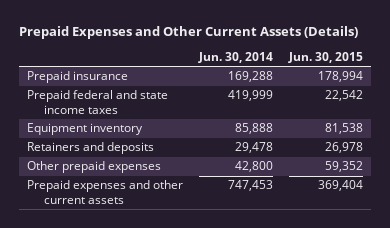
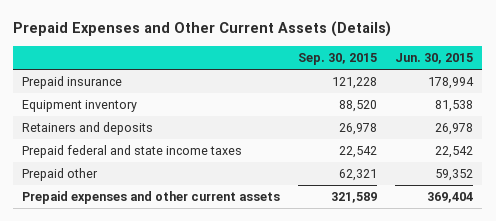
[198,52,274,64] Jun. 30, 2014 -> none
none -> [298,52,378,65] Sep. 30, 2015
[26,90,168,114] Prepaid federal and state income taxes -> [22,145,243,159] Prepaid federal and state income taxes
[26,161,161,174] Other prepaid expenses -> [22,168,99,182] Prepaid other

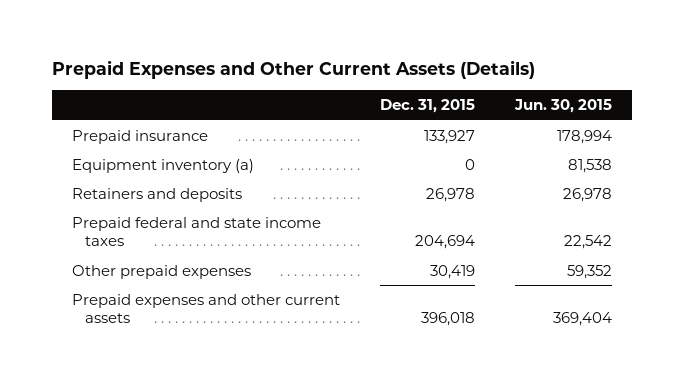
[298,52,378,65] Sep. 30, 2015 -> none
none -> [380,99,476,114] Dec. 31, 2015
[22,100,138,113] Equipment inventory -> [71,159,254,174] Equipment inventory (a)
[22,168,99,182] Prepaid other -> [71,265,251,280] Other prepaid expenses

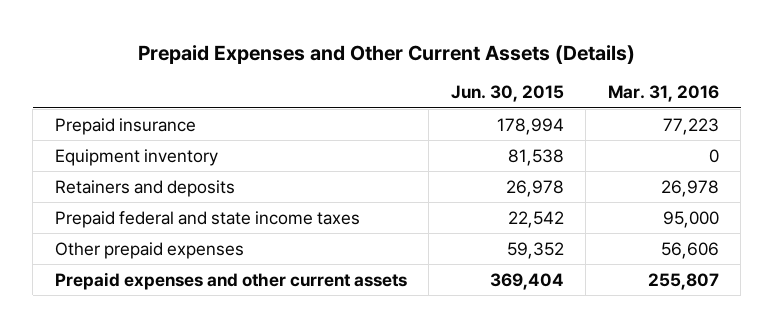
[380,99,476,114] Dec. 31, 2015 -> none
none -> [607,85,719,103] Mar. 31, 2016
[71,159,254,174] Equipment inventory (a) -> [54,148,218,166] Equipment inventory

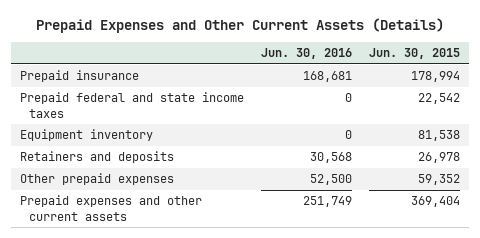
[607,85,719,103] Mar. 31, 2016 -> none
none -> [260,48,352,60] Jun. 30, 2016
[54,210,360,228] Prepaid federal and state income taxes -> [19,92,244,118] Prepaid federal and state income taxes

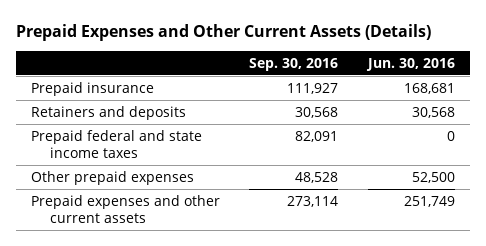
[369,48,461,60] Jun. 30, 2015 -> none
none -> [249,57,339,71] Sep. 30, 2016
[19,129,153,142] Equipment inventory -> none
[19,92,244,118] Prepaid federal and state income taxes -> [30,129,202,158] Prepaid federal and state income taxes

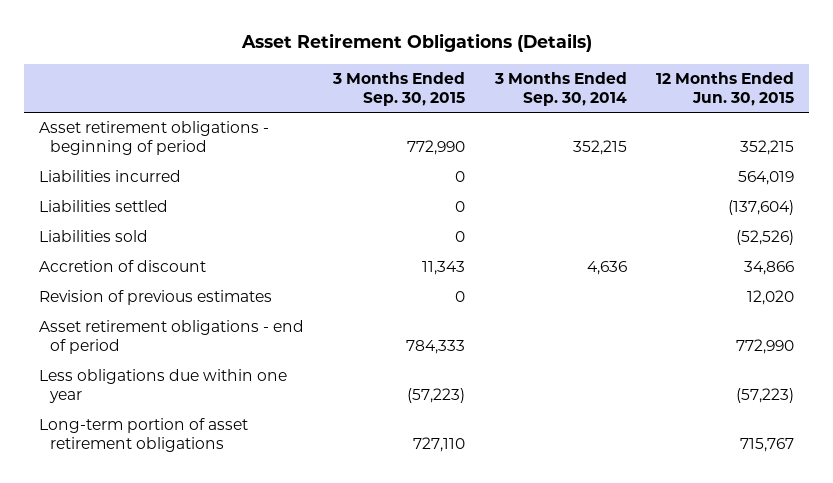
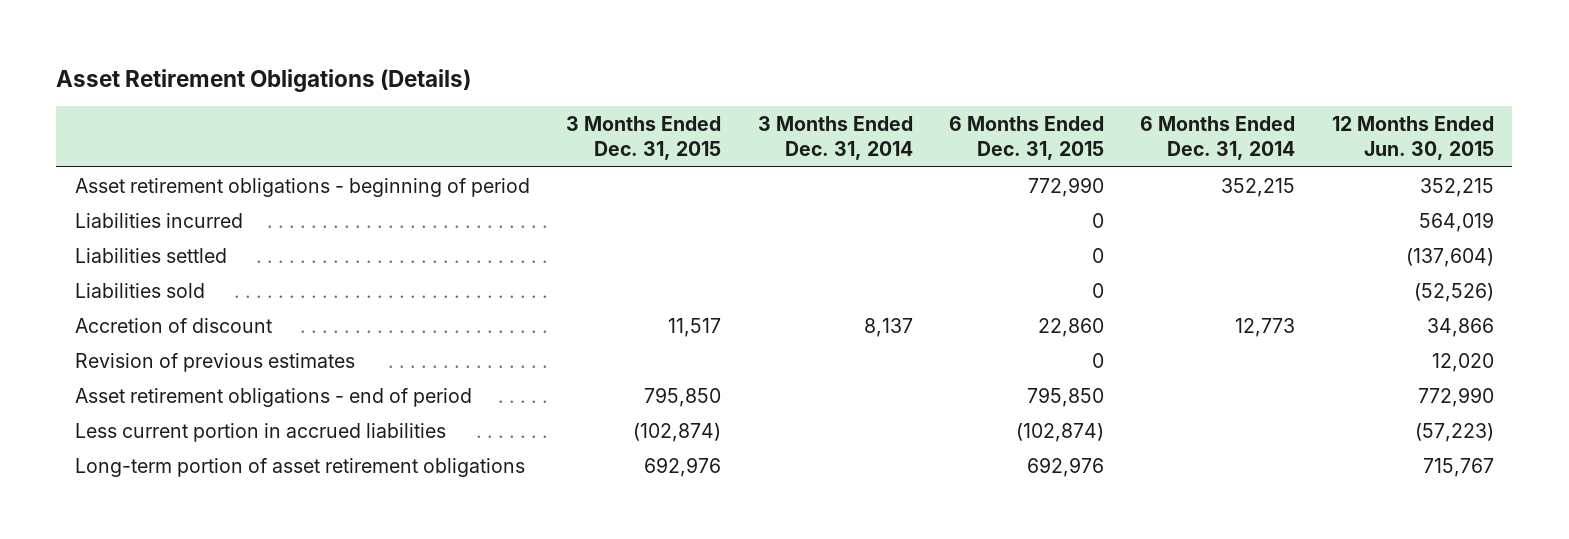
[332,71,466,106] 3 Months Ended Sep. 30, 2015 -> none
[493,71,627,106] 3 Months Ended Sep. 30, 2014 -> none
none -> [566,116,722,161] 3 Months Ended Dec. 31, 2015
none -> [757,116,913,161] 3 Months Ended Dec. 31, 2014
none -> [948,116,1104,161] 6 Months Ended Dec. 31, 2015
none -> [1140,116,1296,161] 6 Months Ended Dec. 31, 2014
[39,369,288,404] Less obligations due within one year -> [74,422,446,442] Less current portion in accrued liabilities

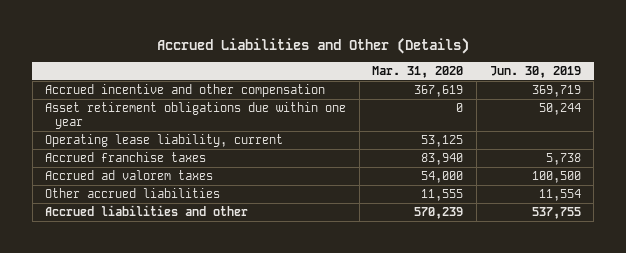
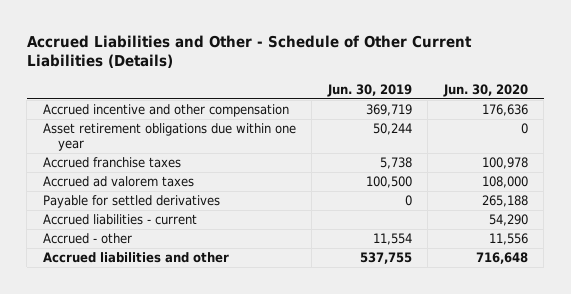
[156,38,469,55] Accrued Liabilities and Other (Details) -> [26,34,472,69] Accrued Liabilities and Other - Schedule of Other Current Liabilities (Details)
[372,65,464,78] Mar. 31, 2020 -> none
none -> [442,83,528,97] Jun. 30, 2020
[45,133,284,147] Operating lease liability, current -> none
none -> [42,195,220,209] Payable for settled derivatives
none -> [42,214,197,226] Accrued liabilities - current
[45,187,221,198] Other accrued liabilities -> [42,233,132,245] Accrued - other

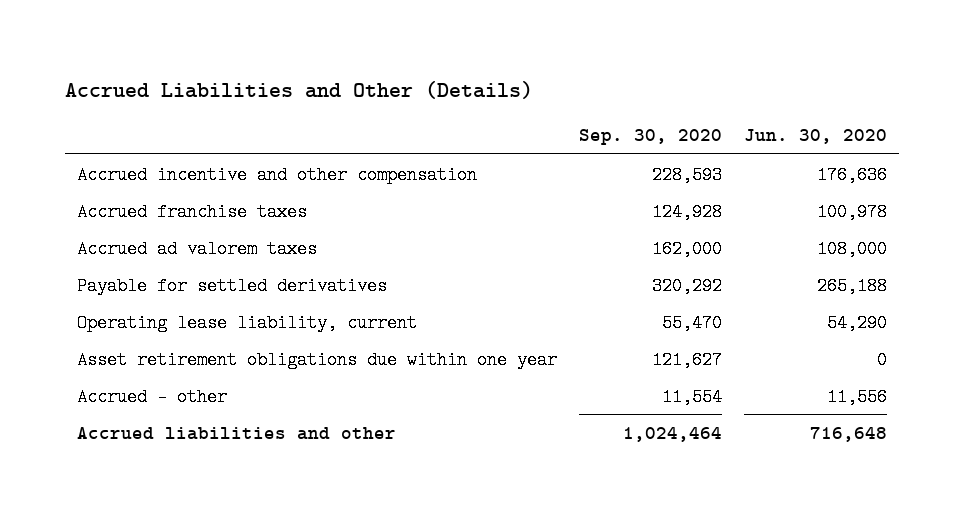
[26,34,472,69] Accrued Liabilities and Other - Schedule of Other Current Liabilities (Details) -> [65,80,534,99] Accrued Liabilities and Other (Details)
[326,83,412,97] Jun. 30, 2019 -> none
none -> [578,129,722,146] Sep. 30, 2020
[42,214,197,226] Accrued liabilities - current -> [76,313,417,332] Operating lease liability, current
[42,123,296,152] Asset retirement obligations due within one year -> [76,350,557,369] Asset retirement obligations due within one year

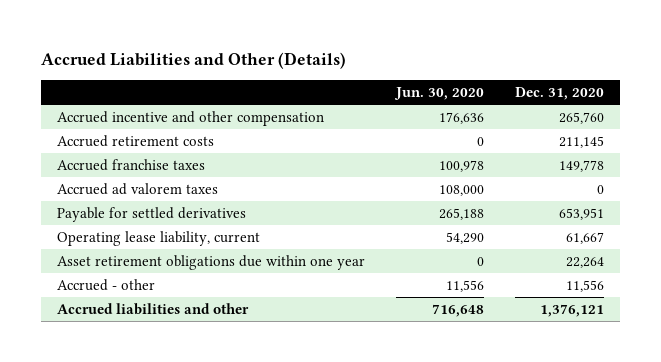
[578,129,722,146] Sep. 30, 2020 -> none
none -> [515,87,605,101] Dec. 31, 2020
none -> [56,135,214,148] Accrued retirement costs

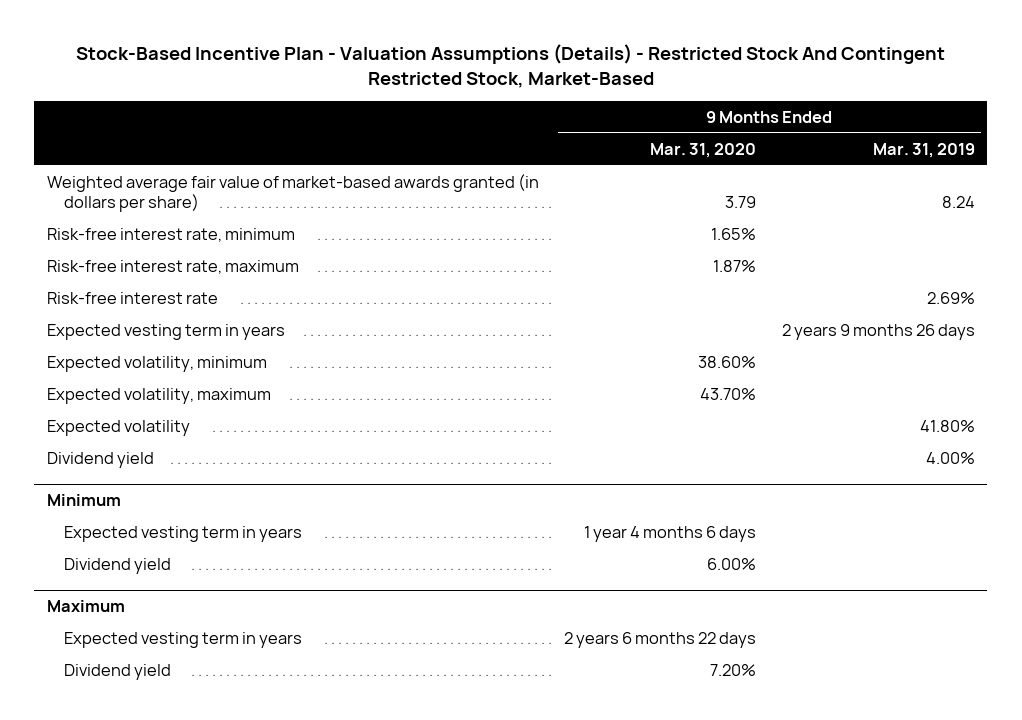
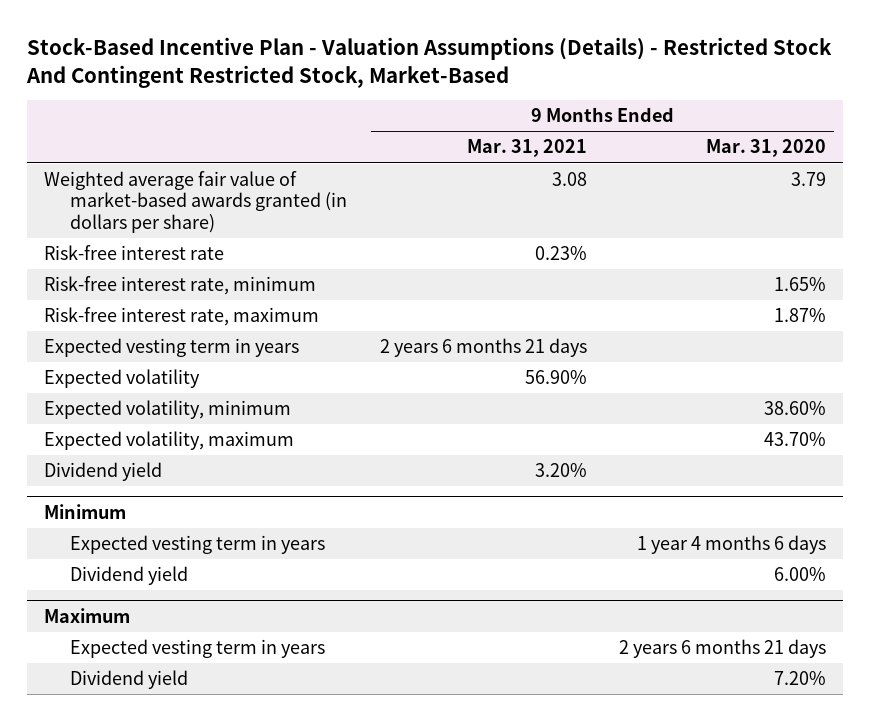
[872,142,975,158] Mar. 31, 2019 -> none
none -> [466,139,587,158] Mar. 31, 2021
[46,291,218,304] Risk-free interest rate -> [43,245,224,261] Risk-free interest rate
[46,419,190,436] Expected volatility -> [43,369,200,389] Expected volatility
[564,631,757,648] 2 years 6 months 22 days -> [619,639,827,659] 2 years 6 months 21 days

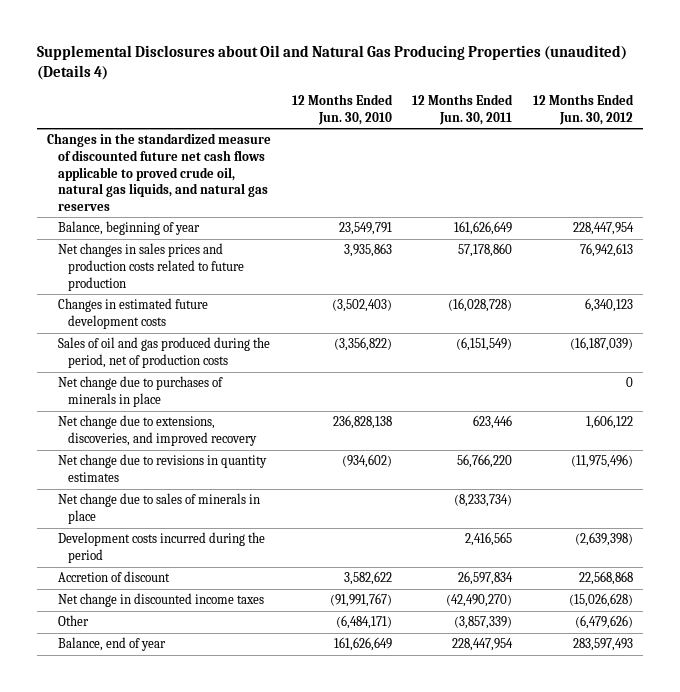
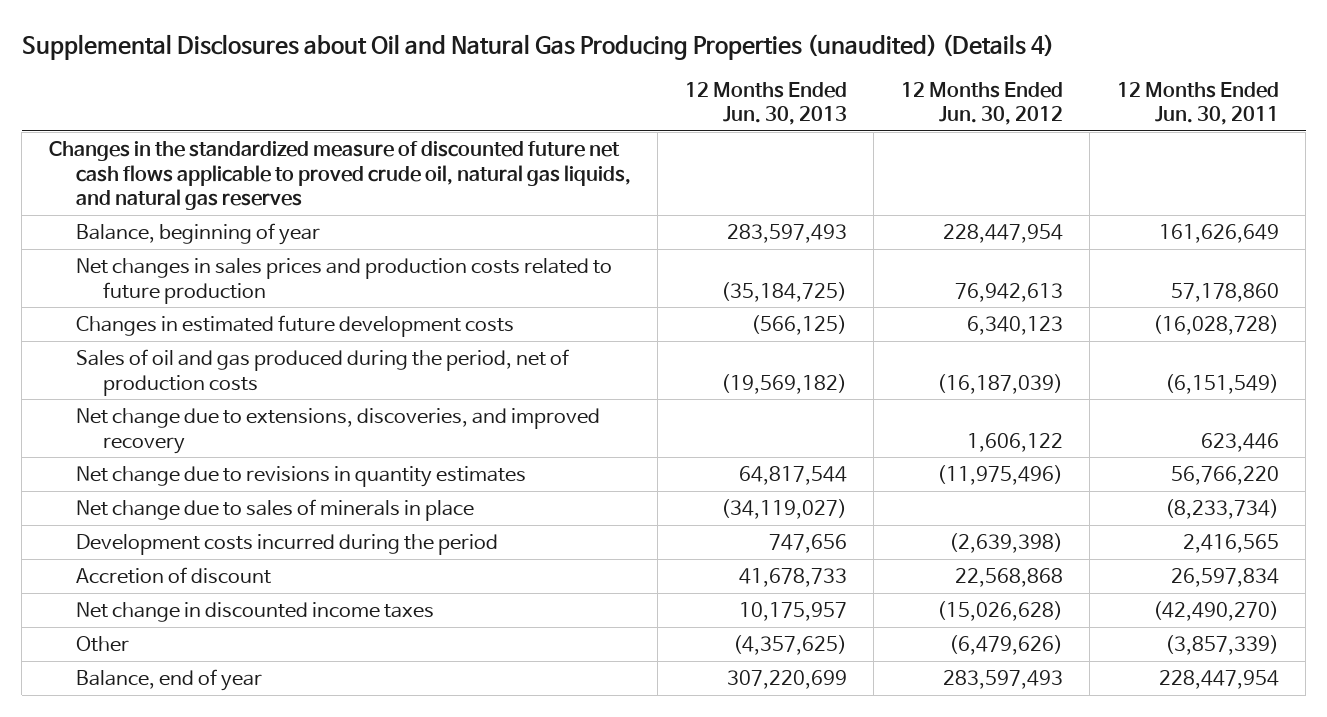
[291,94,393,125] 12 Months Ended Jun. 30, 2010 -> none
none -> [684,81,847,126] 12 Months Ended Jun. 30, 2013
[57,376,223,408] Net change due to purchases of minerals in place -> none

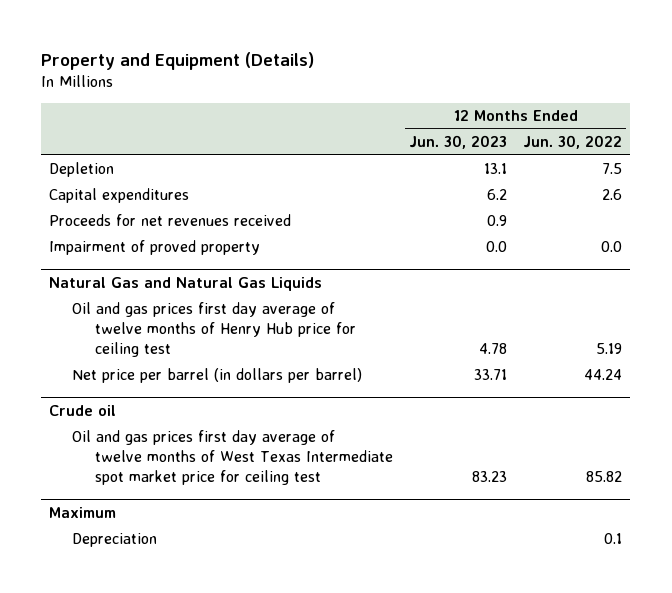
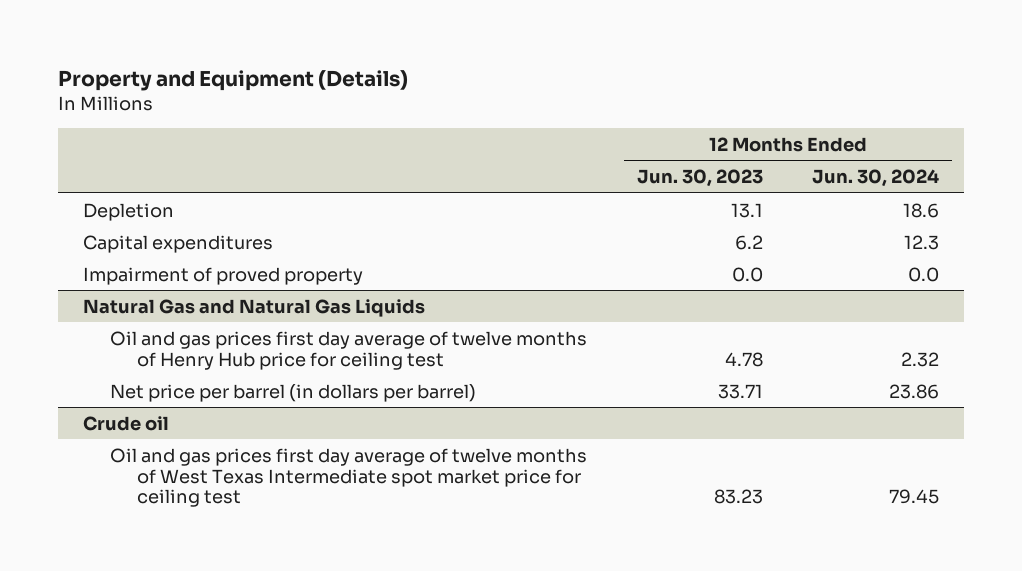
[523,135,623,150] Jun. 30, 2022 -> none
none -> [812,169,940,188] Jun. 30, 2024
[49,214,292,227] Proceeds for net revenues received -> none
[49,507,117,519] Maximum -> none
[72,533,158,548] Depreciation -> none

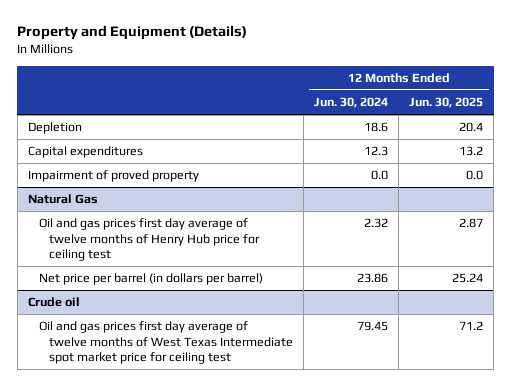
[636,169,763,188] Jun. 30, 2023 -> none
none -> [409,97,484,109] Jun. 30, 2025
[82,298,425,317] Natural Gas and Natural Gas Liquids -> [27,194,98,205] Natural Gas

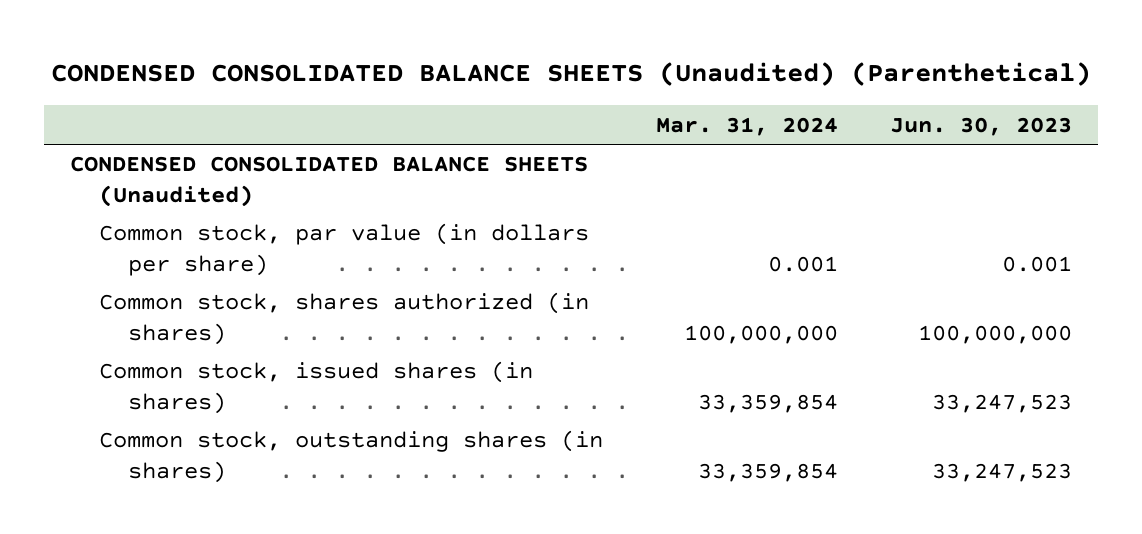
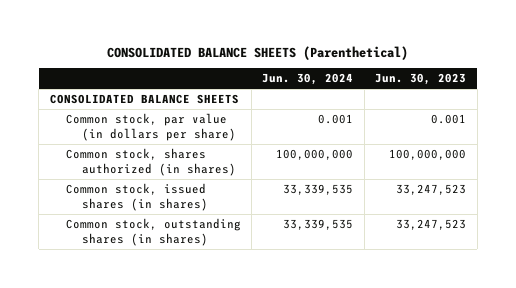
[51,62,1092,87] CONDENSED CONSOLIDATED BALANCE SHEETS (Unaudited) (Parenthetical) -> [107,45,409,60] CONSOLIDATED BALANCE SHEETS (Parenthetical)
[655,116,838,136] Mar. 31, 2024 -> none
none -> [262,73,354,86] Jun. 30, 2024
[70,156,589,208] CONDENSED CONSOLIDATED BALANCE SHEETS (Unaudited) -> [49,94,239,105] CONSOLIDATED BALANCE SHEETS

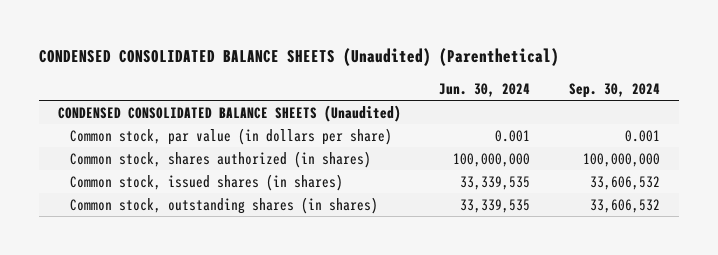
[107,45,409,60] CONSOLIDATED BALANCE SHEETS (Parenthetical) -> [38,48,559,67] CONDENSED CONSOLIDATED BALANCE SHEETS (Unaudited) (Parenthetical)
[375,73,467,86] Jun. 30, 2023 -> none
none -> [568,82,660,98] Sep. 30, 2024
[49,94,239,105] CONSOLIDATED BALANCE SHEETS -> [58,104,402,122] CONDENSED CONSOLIDATED BALANCE SHEETS (Unaudited)

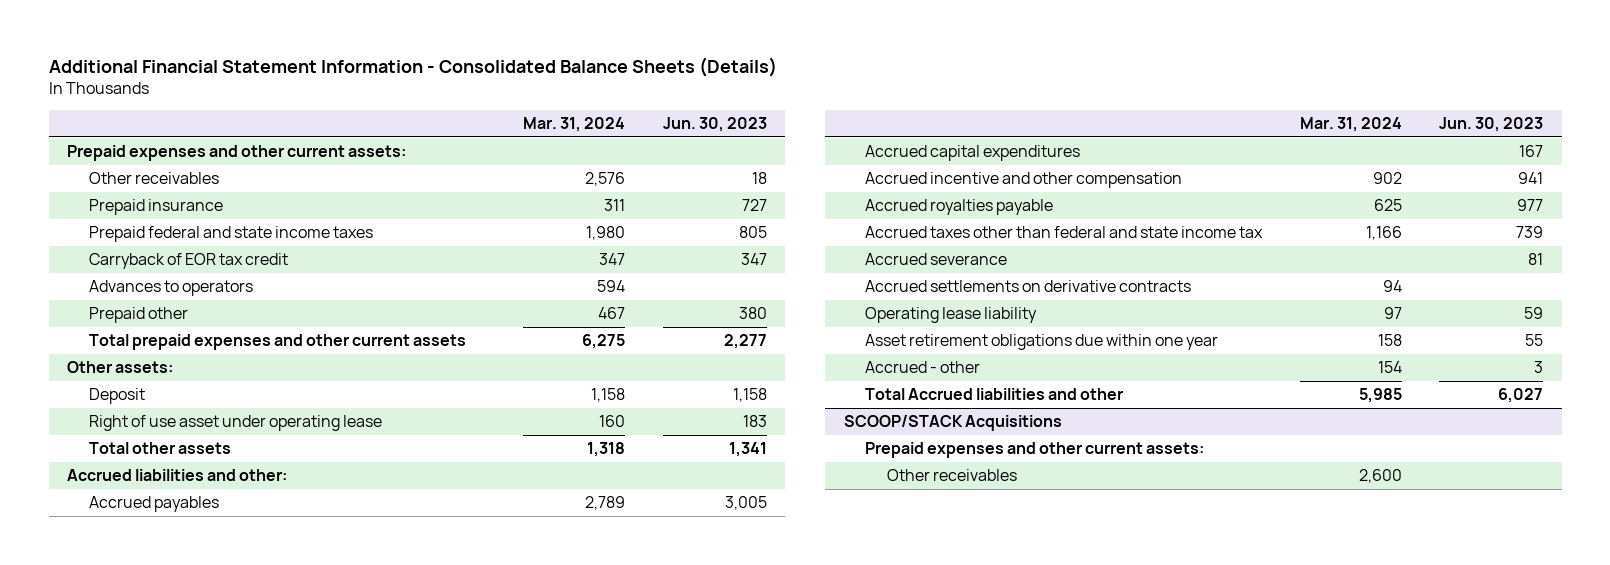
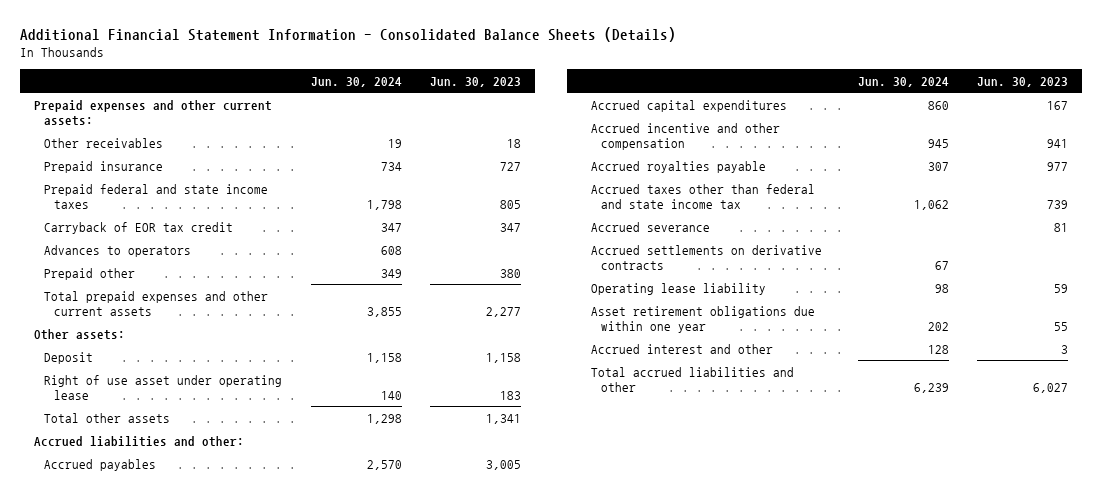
[523,117,626,133] Mar. 31, 2024 -> none
none -> [310,76,402,87] Jun. 30, 2024
[843,415,1062,432] SCOOP/STACK Acquisitions -> none
[865,442,1205,459] Prepaid expenses and other current assets: -> none
[887,469,1018,482] Other receivables -> none
[865,361,981,374] Accrued - other -> [591,343,774,354] Accrued interest and other
[865,388,1124,401] Total Accrued liabilities and other -> [591,366,795,392] Total accrued liabilities and other

